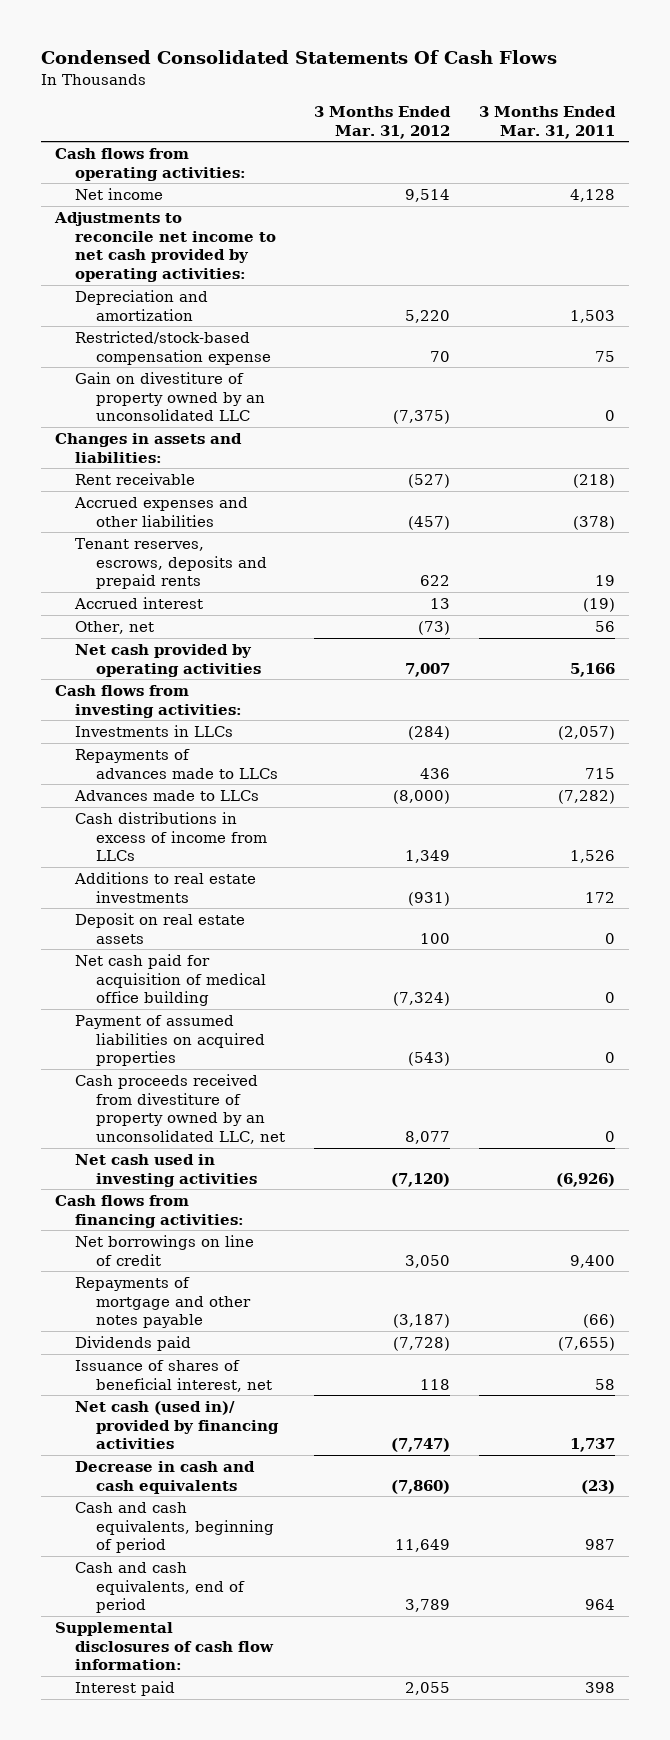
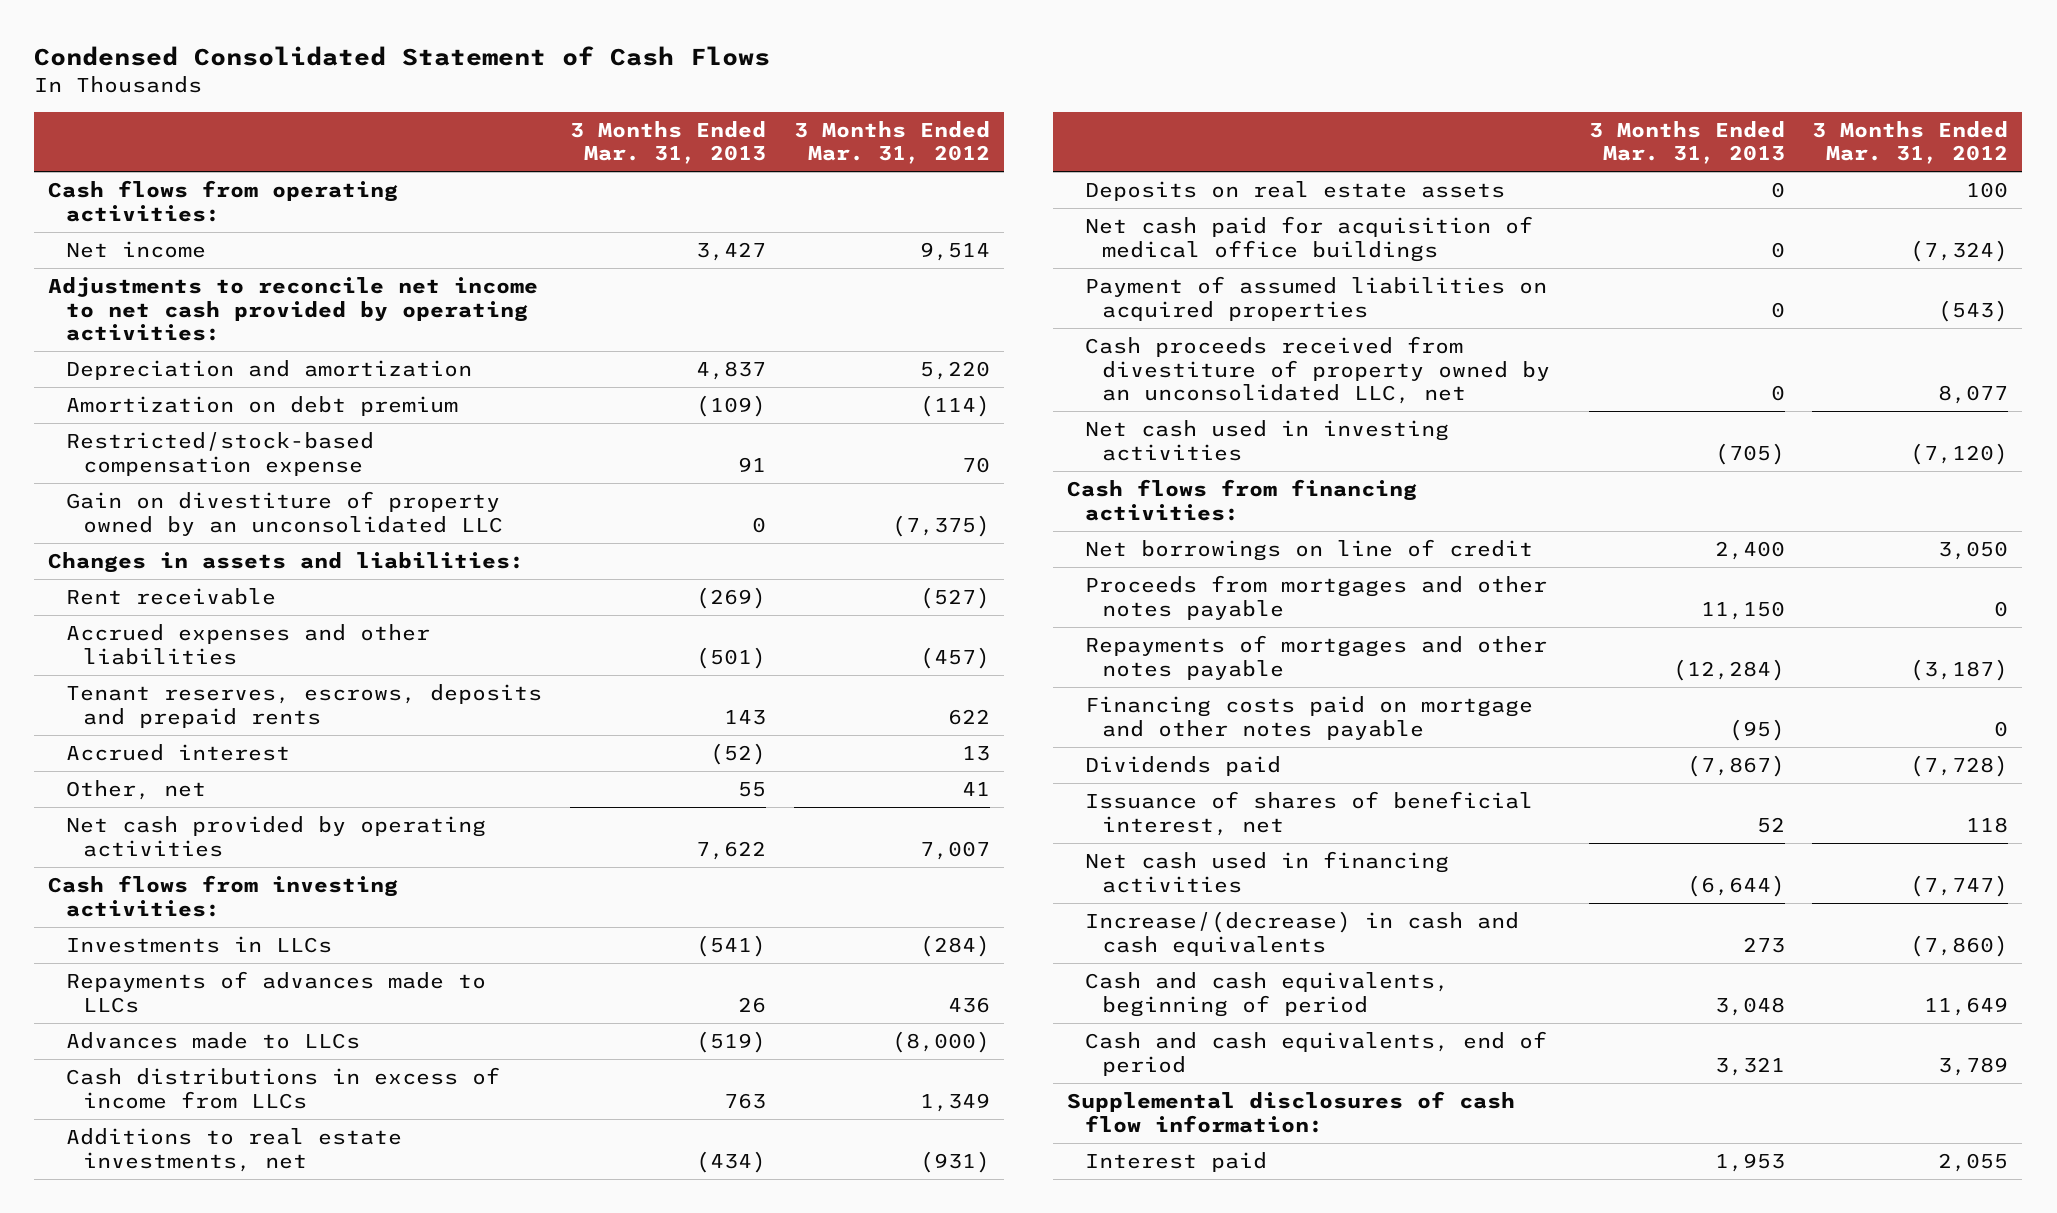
[40,50,557,65] Condensed Consolidated Statements Of Cash Flows -> [34,46,771,67] Condensed Consolidated Statement of Cash Flows
[478,105,616,139] 3 Months Ended Mar. 31, 2011 -> none
none -> [569,120,766,165] 3 Months Ended Mar. 31, 2013
none -> [65,395,458,416] Amortization on debt premium
[417,620,450,635] (73) -> [961,781,990,796] 41
[74,871,257,903] Additions to real estate investments -> [65,1127,402,1172] Additions to real estate investments, net
[75,912,246,944] Deposit on real estate assets -> [1084,180,1505,201] Deposits on real estate assets
[75,953,266,1007] Net cash paid for acquisition of medical office building -> [1084,215,1533,262] Net cash paid for acquisition of medical office buildings
none -> [1084,574,1547,620] Proceeds from mortgages and other notes payable
[75,1276,251,1329] Repayments of mortgage and other notes payable -> [1084,634,1547,680] Repayments of mortgages and other notes payable
none -> [1084,695,1533,740] Financing costs paid on mortgage and other notes payable
[75,1400,279,1450] Net cash (used in)/ provided by financing activities -> [1084,850,1449,893] Net cash used in financing activities
[75,1460,256,1494] Decrease in cash and cash equivalents -> [1084,910,1519,956] Increase/(decrease) in cash and cash equivalents

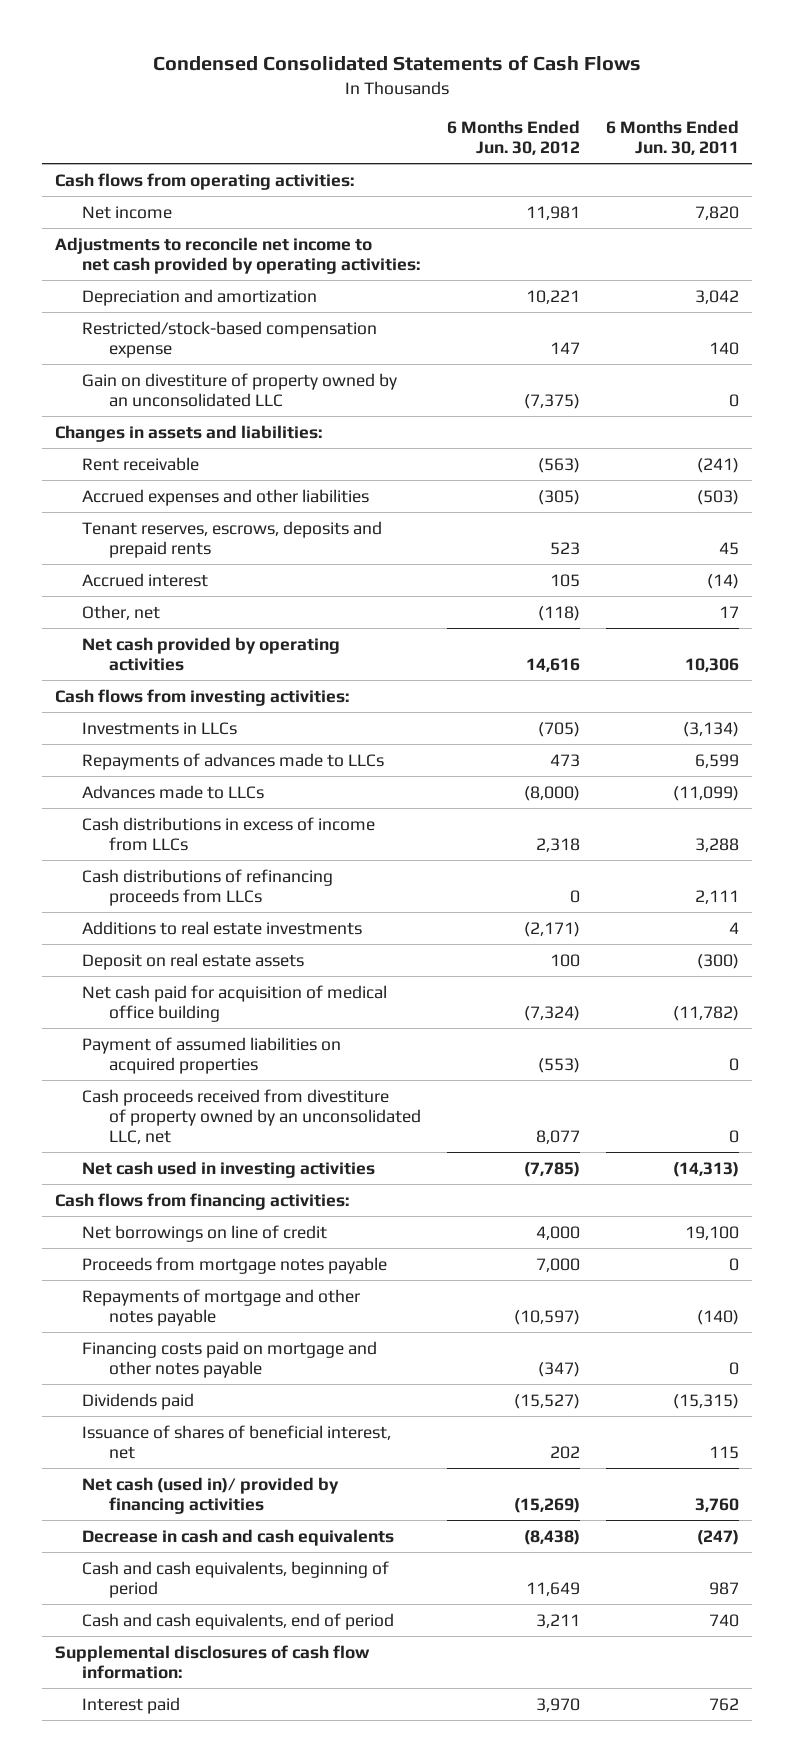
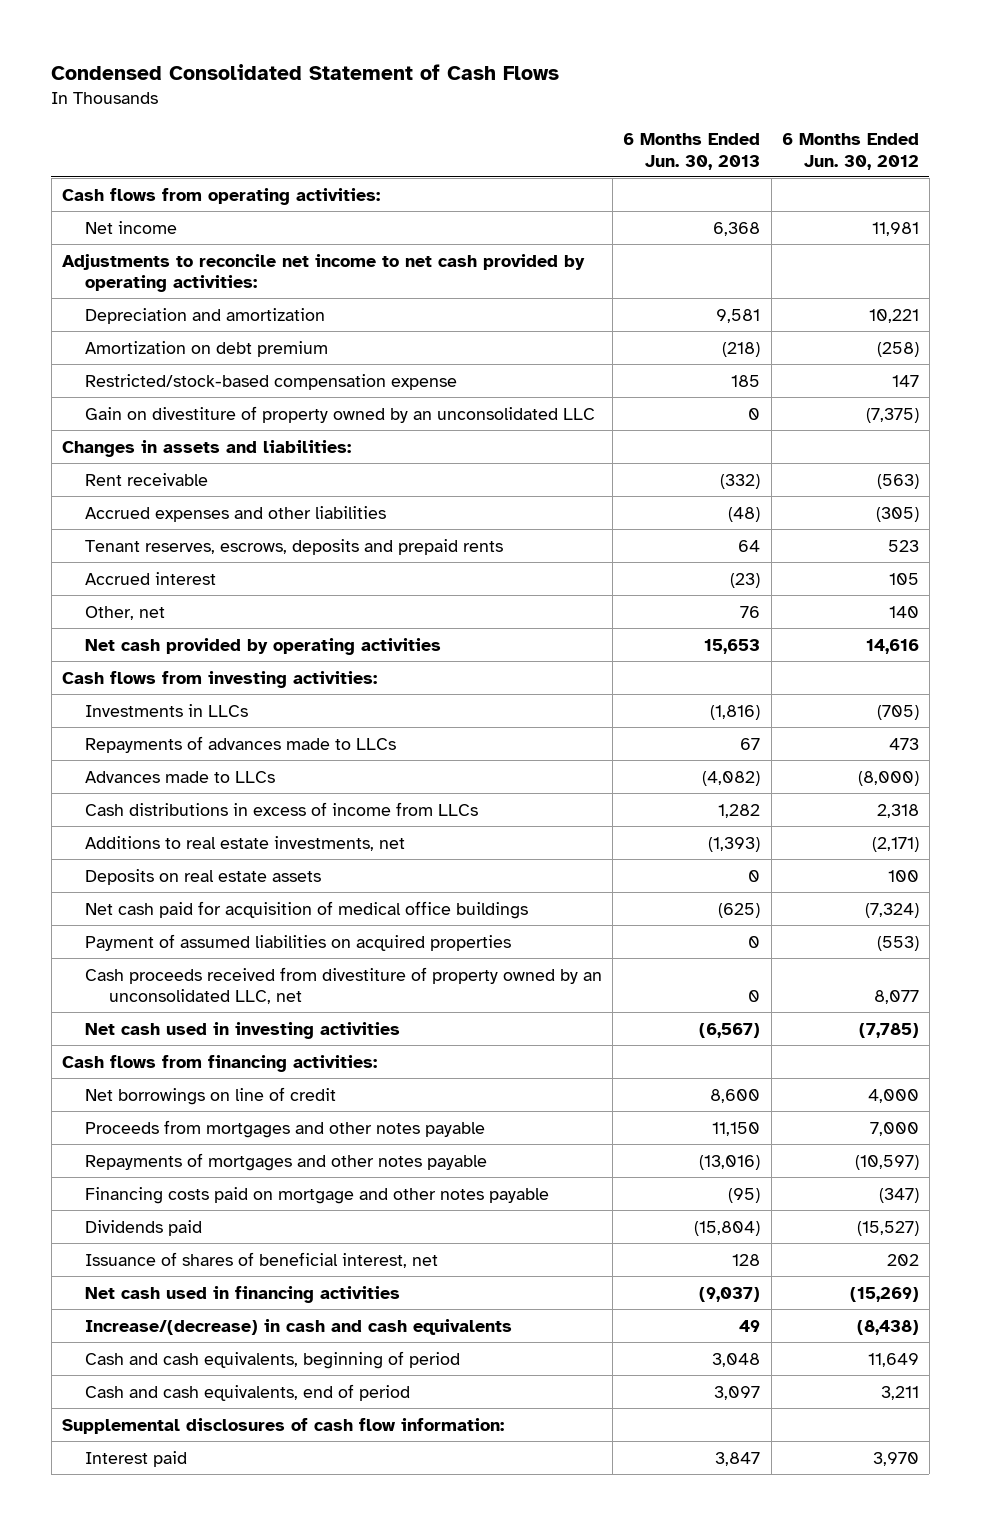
[153,54,642,71] Condensed Consolidated Statements of Cash Flows -> [51,63,560,80] Condensed Consolidated Statement of Cash Flows
[606,119,740,156] 6 Months Ended Jun. 30, 2011 -> none
none -> [623,133,761,170] 6 Months Ended Jun. 30, 2013
none -> [85,340,329,357] Amortization on debt premium
[538,605,581,621] (118) -> [888,605,919,618] 140
[82,868,334,906] Cash distributions of refinancing proceeds from LLCs -> none
[82,920,363,935] Additions to real estate investments -> [85,835,406,851] Additions to real estate investments, net
[82,952,305,970] Deposit on real estate assets -> [85,868,322,885] Deposits on real estate assets
[82,984,388,1022] Net cash paid for acquisition of medical office building -> [85,900,529,919] Net cash paid for acquisition of medical office buildings
[82,1256,388,1274] Proceeds from mortgage notes payable -> [85,1119,486,1138] Proceeds from mortgages and other notes payable
[82,1288,361,1326] Repayments of mortgage and other notes payable -> [85,1152,488,1171] Repayments of mortgages and other notes payable
[82,1476,340,1514] Net cash (used in)/ provided by financing activities -> [85,1285,401,1303] Net cash used in financing activities
[82,1528,395,1546] Decrease in cash and cash equivalents -> [85,1318,513,1335] Increase/(decrease) in cash and cash equivalents

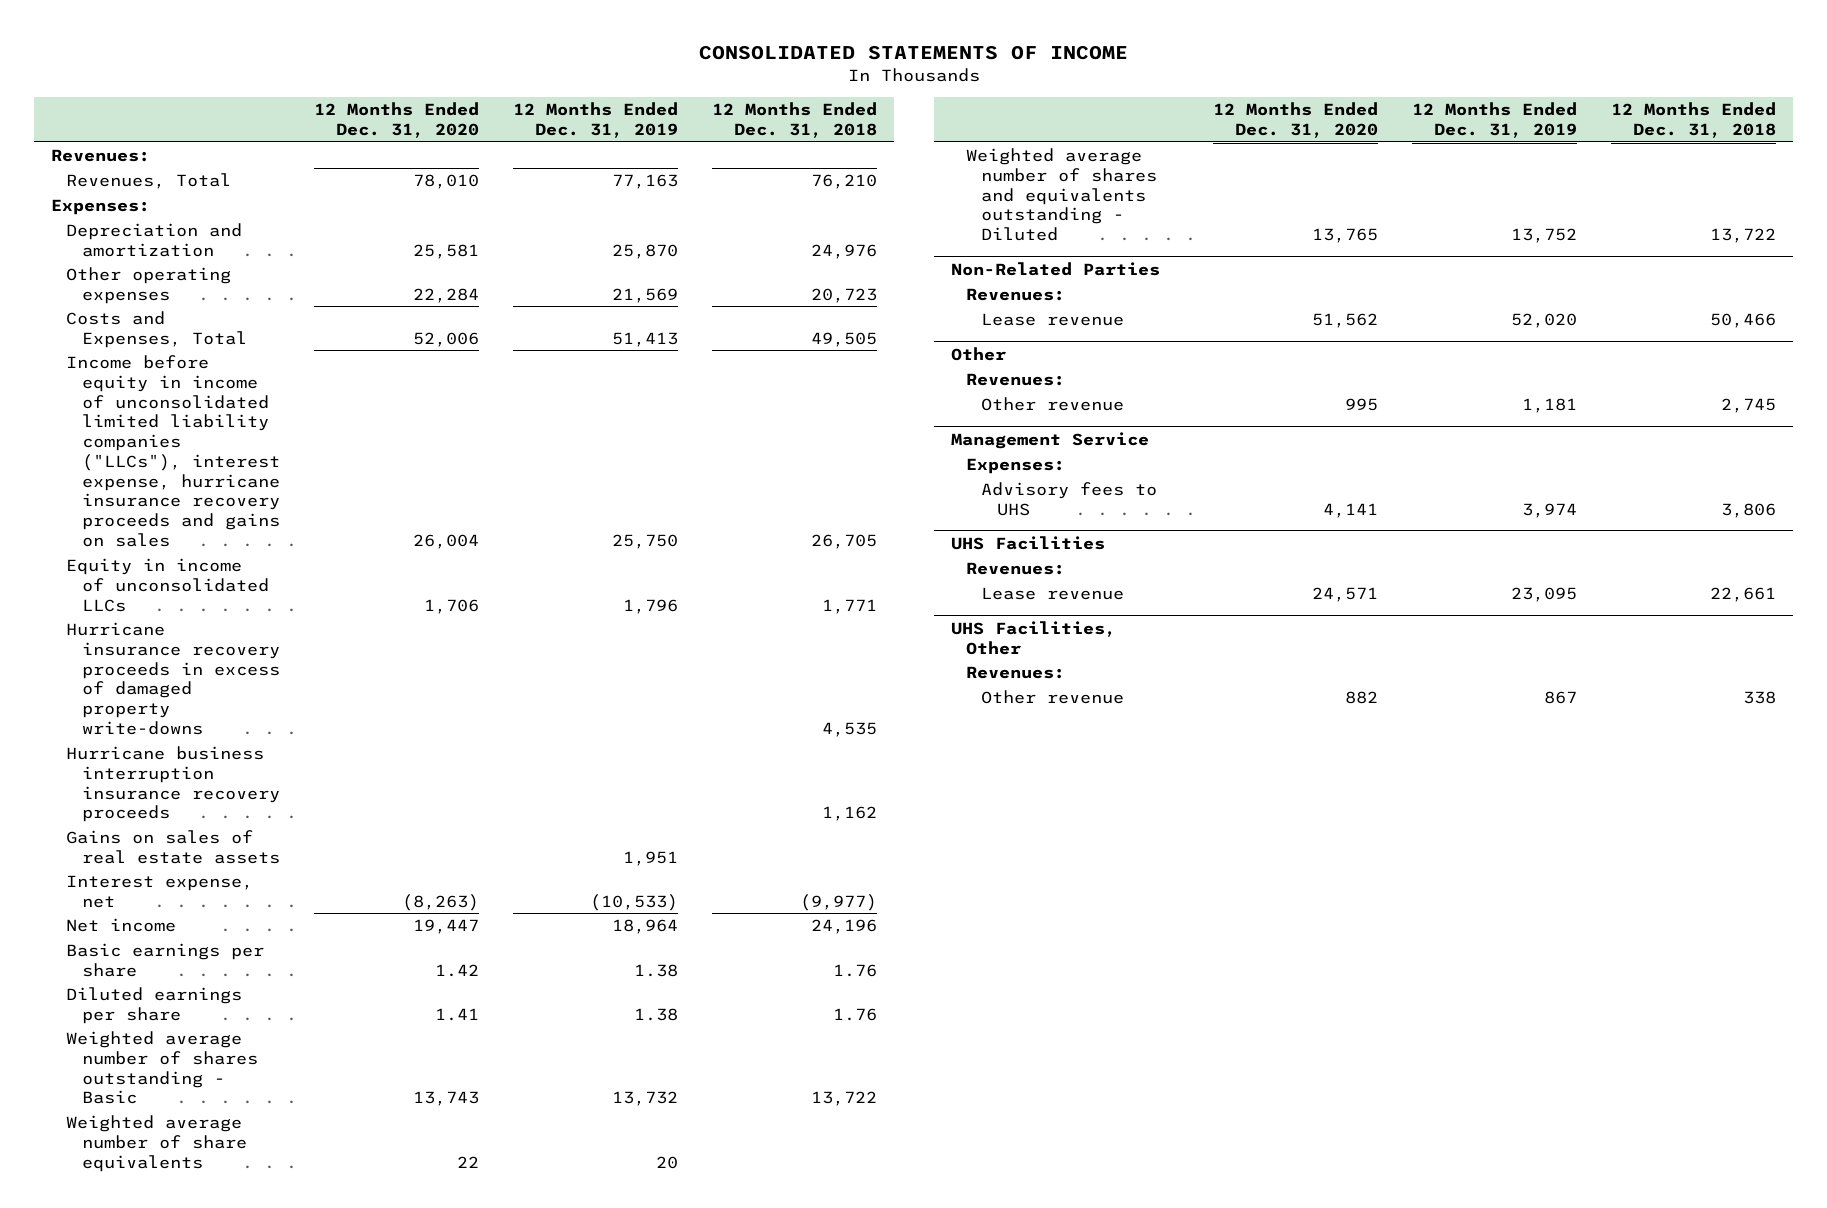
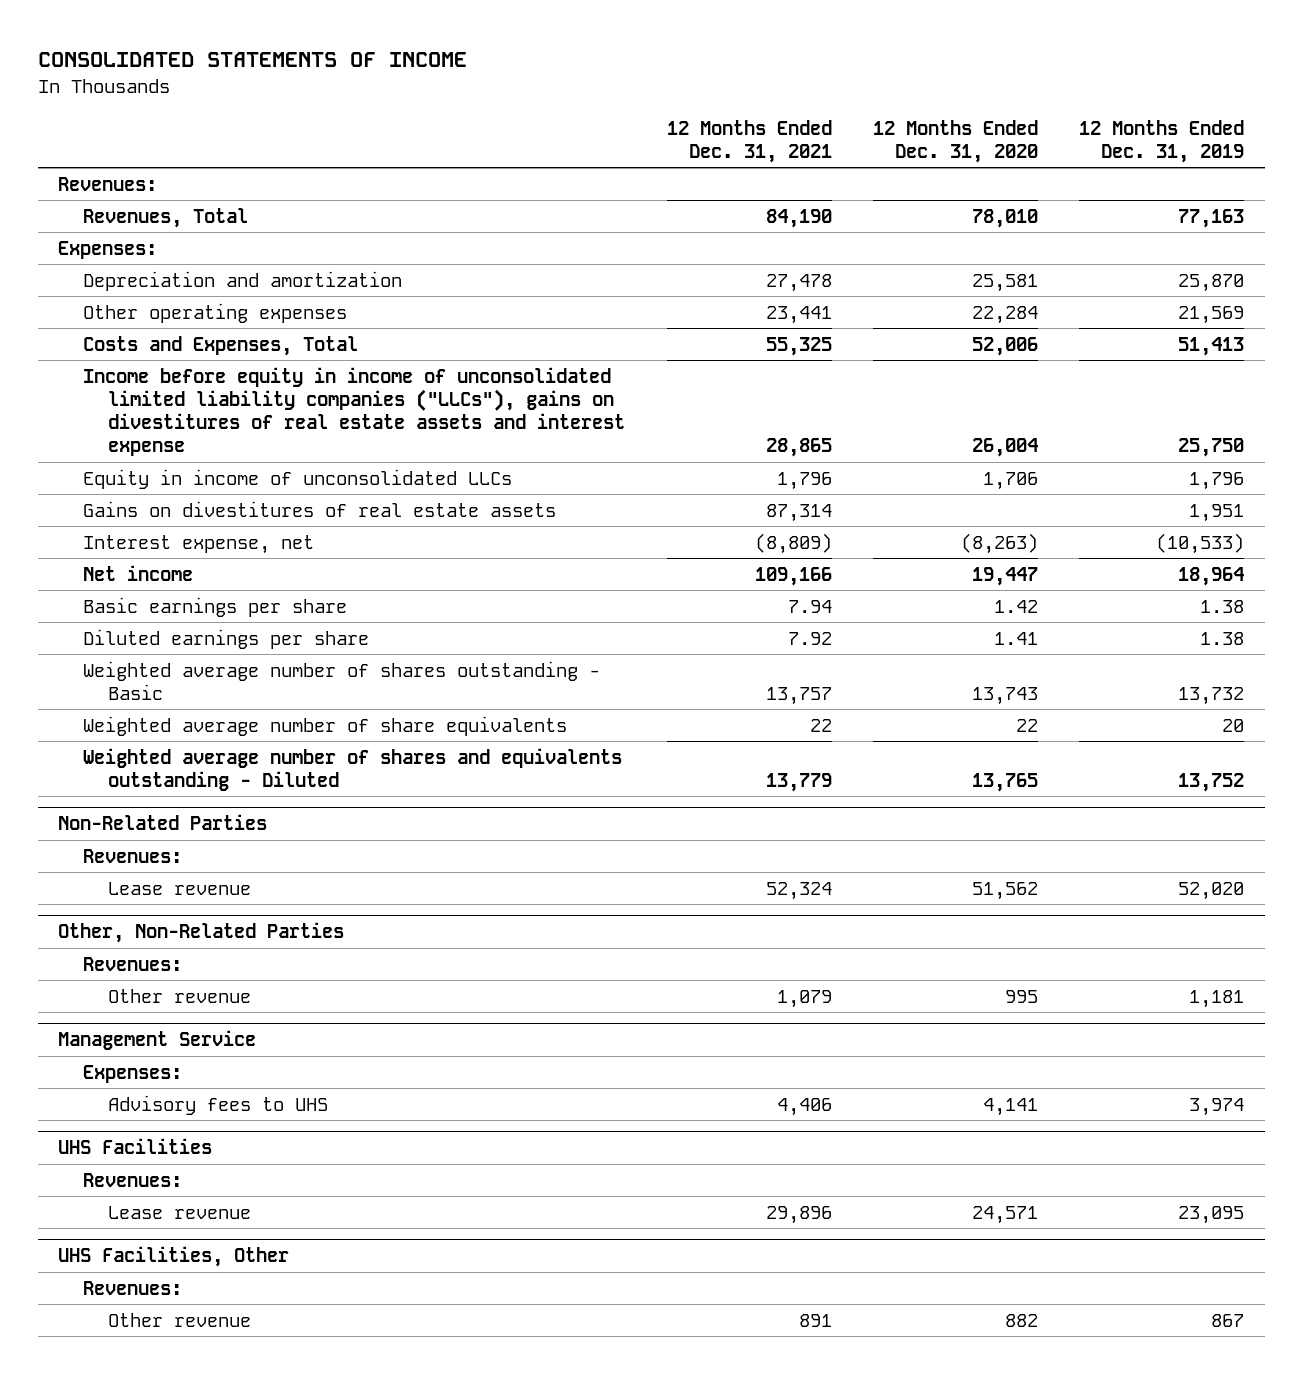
[711,102,877,138] 12 Months Ended Dec. 31, 2018 -> none
none -> [666,119,832,163] 12 Months Ended Dec. 31, 2021
[66,354,280,548] Income before equity in income of unconsolidated limited liability companies ("LLCs"), interest expense, hurricane insurance recovery proceeds and gains on sales -> [83,366,626,457] Income before equity in income of unconsolidated limited liability companies ("LLCs"), gains on divestitures of real estate assets and interest expense
[66,621,280,735] Hurricane insurance recovery proceeds in excess of damaged property write-downs -> none
[66,745,280,823] Hurricane business interruption insurance recovery proceeds -> none
[66,829,280,864] Gains on sales of real estate assets -> [83,500,557,517] Gains on divestitures of real estate assets
[950,346,1006,361] Other -> none
none -> [58,922,345,944] Other, Non-Related Parties

